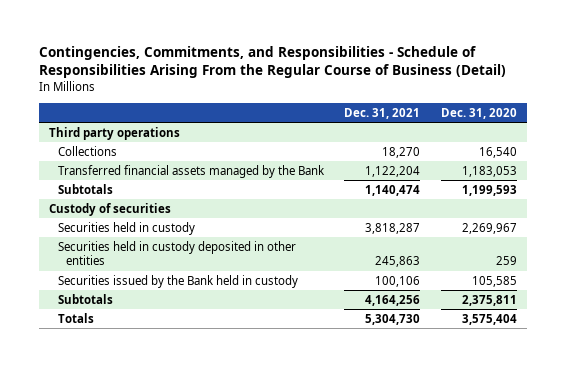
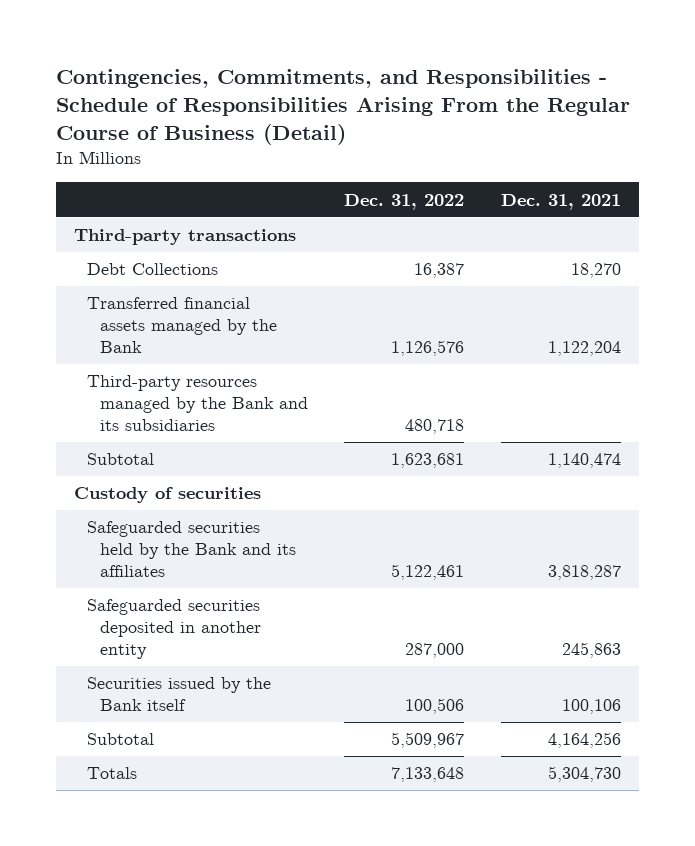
[441,107,518,119] Dec. 31, 2020 -> none
none -> [344,193,465,210] Dec. 31, 2022
[49,126,181,140] Third party operations -> [74,229,297,246] Third-party transactions
[57,145,117,156] Collections -> [87,263,219,276] Debt Collections
none -> [87,375,308,431] Third-party resources managed by the Bank and its subsidiaries
[57,183,113,194] Subtotals -> [87,453,155,466] Subtotal
[57,221,195,235] Securities held in custody -> [87,521,296,577] Safeguarded securities held by the Bank and its affiliates
[57,240,296,266] Securities held in custody deposited in other entities -> [87,599,261,659] Safeguarded securities deposited in another entity
[57,274,298,288] Securities issued by the Bank held in custody -> [87,677,272,712] Securities issued by the Bank itself
[57,293,113,304] Subtotals -> [87,733,155,746] Subtotal

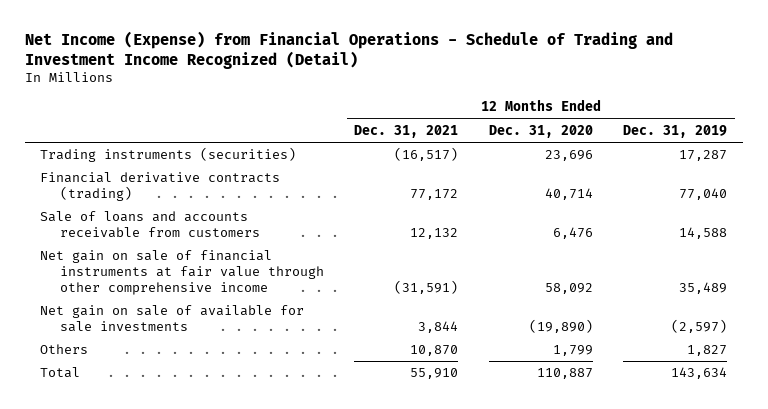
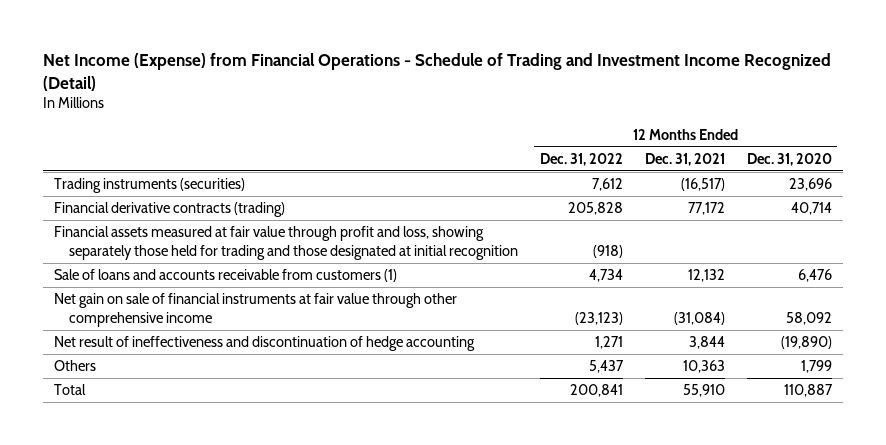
[623,124,728,138] Dec. 31, 2019 -> none
none -> [539,152,623,166] Dec. 31, 2022
none -> [54,226,518,260] Financial assets measured at fair value through profit and loss, showing separately those held for trading and those designated at initial recognition
[40,211,260,239] Sale of loans and accounts receivable from customers -> [54,269,398,283] Sale of loans and accounts receivable from customers (1)
[394,279,459,294] (31,591) -> [673,311,725,325] (31,084)
[40,305,305,333] Net gain on sale of available for sale investments -> [54,336,476,352] Net result of ineffectiveness and discontinuation of hedge accounting
[410,345,459,357] 10,870 -> [682,360,725,374] 10,363

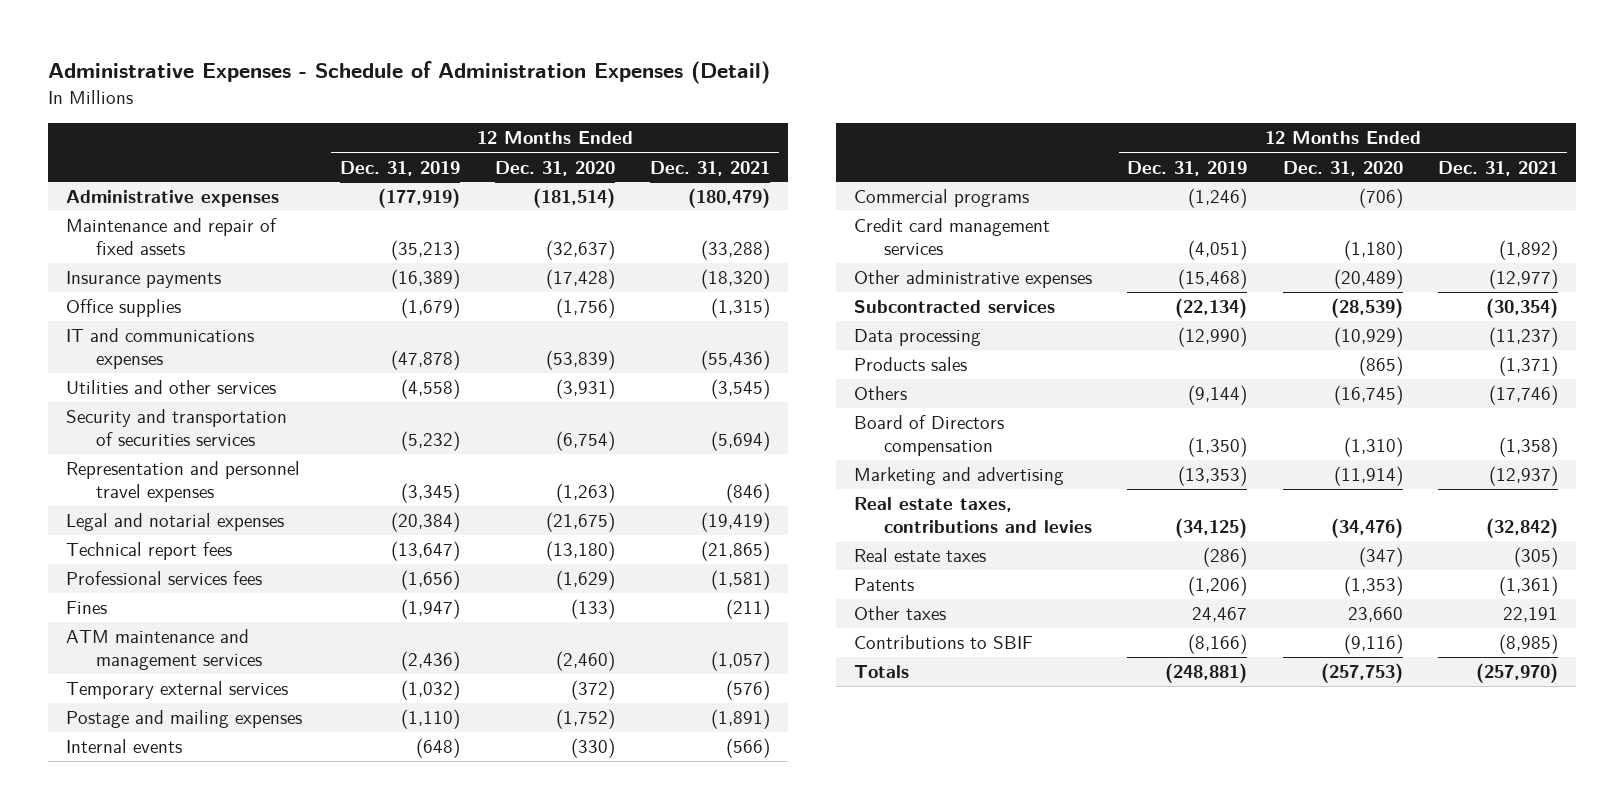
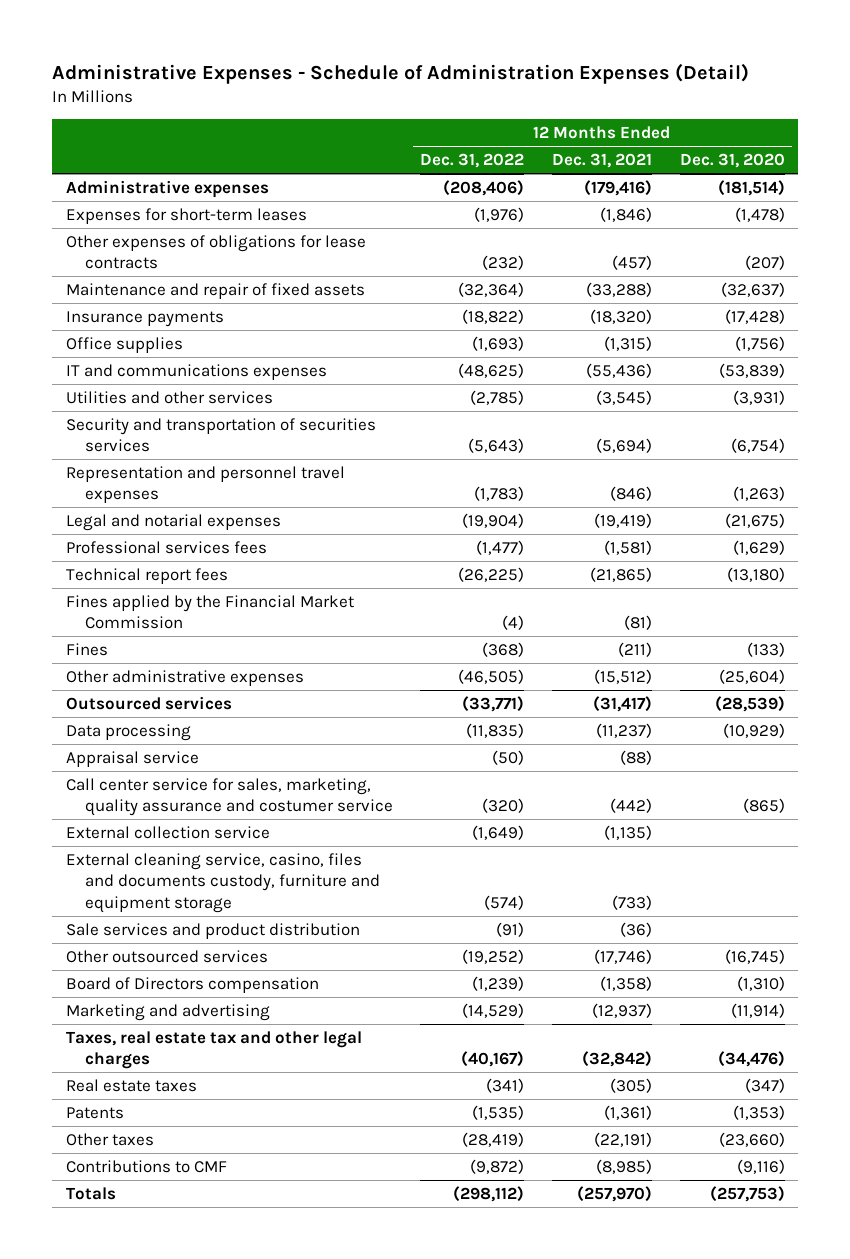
[339,160,460,176] Dec. 31, 2019 -> none
none -> [420,153,525,169] Dec. 31, 2022
[688,188,771,209] (180,479) -> [583,179,652,196] (179,416)
none -> [65,207,307,224] Expenses for short-term leases
none -> [65,234,366,270] Other expenses of obligations for lease contracts
[65,542,232,561] Technical report fees -> [65,567,228,584] Technical report fees
none -> [65,594,354,630] Fines applied by the Financial Market Commission
[65,629,263,671] ATM maintenance and management services -> none
[65,681,288,700] Temporary external services -> none
[65,710,302,729] Postage and mailing expenses -> none
[65,739,182,754] Internal events -> none
[853,189,1029,208] Commercial programs -> none
[853,218,1050,256] Credit card management services -> none
[853,300,1055,314] Subcontracted services -> none
[1333,269,1403,290] (20,489) -> [718,668,785,684] (25,604)
[1489,269,1559,290] (12,977) -> [593,668,652,684] (15,512)
none -> [65,695,232,710] Outsourced services
[853,357,967,372] Products sales -> none
none -> [65,750,199,767] Appraisal service
none -> [65,777,393,817] Call center service for sales, marketing, quality assurance and costumer service
none -> [65,825,270,839] External collection service
none -> [65,852,380,913] External cleaning service, casino, files and documents custody, furniture and equipment storage
none -> [65,922,360,939] Sale services and product distribution
[853,386,907,401] Others -> [65,949,268,963] Other outsourced services
[853,497,1092,534] Real estate taxes, contributions and levies -> [65,1030,362,1070] Taxes, real estate tax and other legal charges
[1347,607,1403,623] 23,660 -> [718,1131,785,1147] (23,660)
[1503,607,1559,623] 22,191 -> [593,1131,652,1147] (22,191)
[853,635,1033,650] Contributions to SBIF -> [65,1159,227,1173] Contributions to CMF

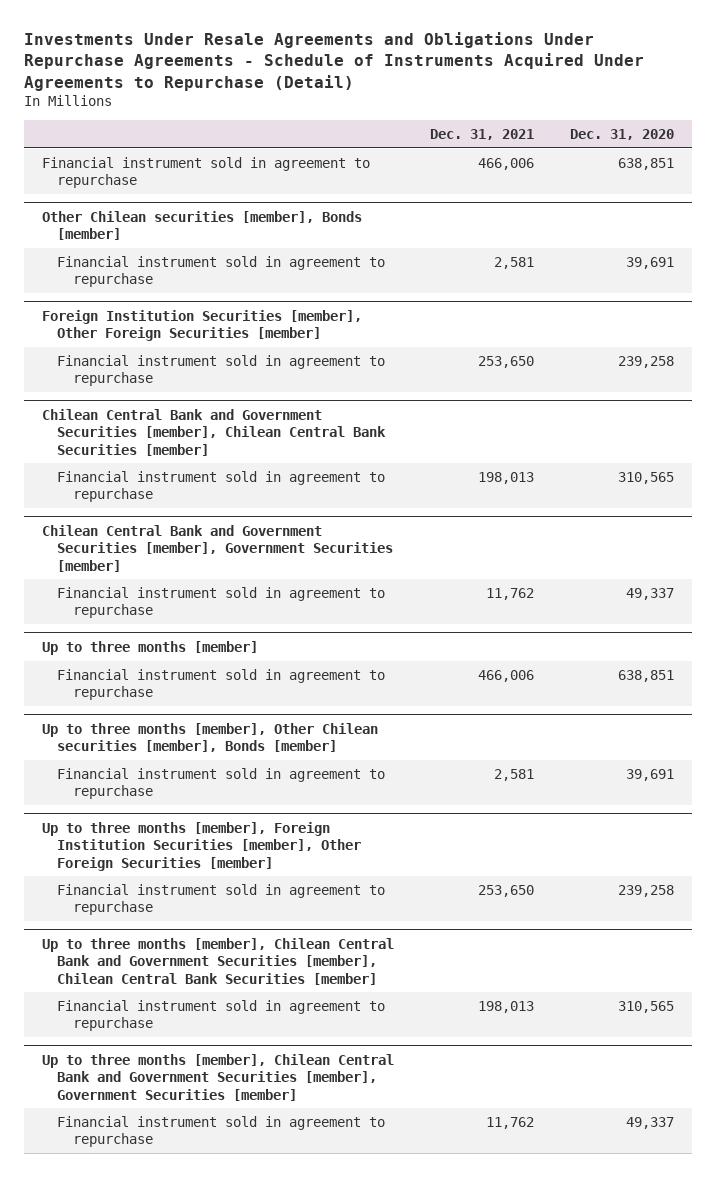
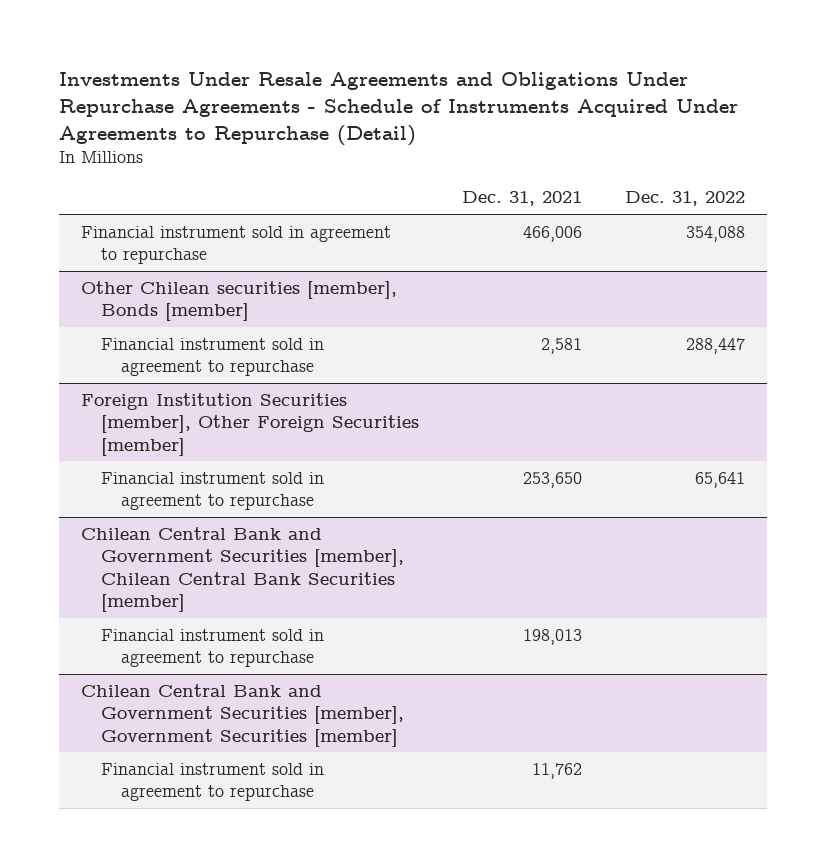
[569,128,674,140] Dec. 31, 2020 -> none
none -> [625,191,746,207] Dec. 31, 2022
[41,640,258,655] Up to three months [member] -> none
[57,668,386,701] Financial instrument sold in agreement to repurchase -> none
[41,722,378,753] Up to three months [member], Other Chilean securities [member], Bonds [member] -> none
[57,767,386,800] Financial instrument sold in agreement to repurchase -> none
[41,821,362,871] Up to three months [member], Foreign Institution Securities [member], Other Foreign Securities [member] -> none
[57,883,386,916] Financial instrument sold in agreement to repurchase -> none
[41,937,394,985] Up to three months [member], Chilean Central Bank and Government Securities [member], Chilean Central Bank Securities [member] -> none
[57,999,386,1032] Financial instrument sold in agreement to repurchase -> none
[41,1053,394,1101] Up to three months [member], Chilean Central Bank and Government Securities [member], Government Securities [member] -> none
[57,1115,386,1148] Financial instrument sold in agreement to repurchase -> none

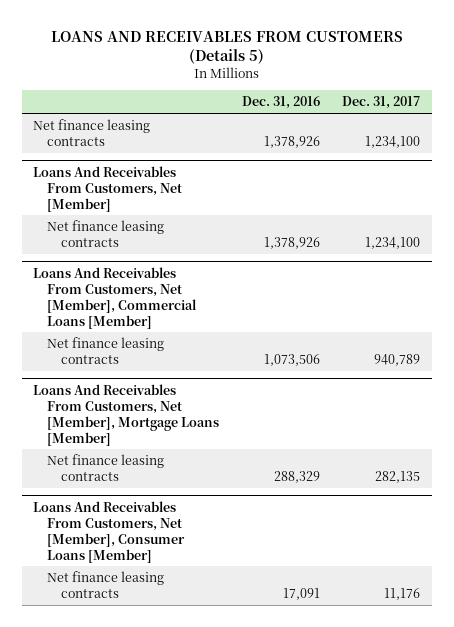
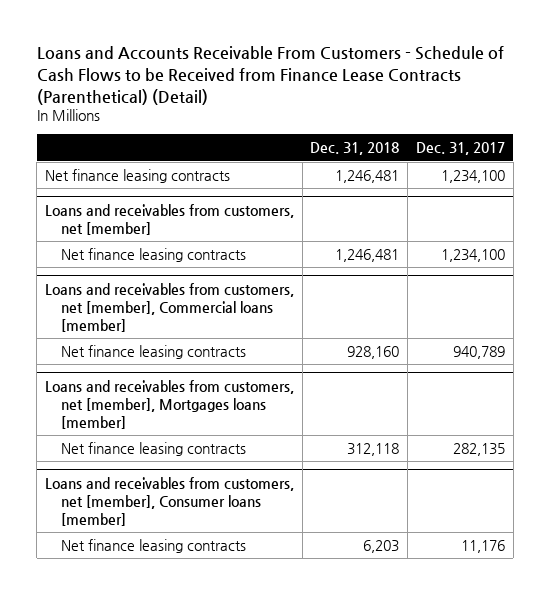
[50,30,403,64] LOANS AND RECEIVABLES FROM CUSTOMERS (Details 5) -> [36,46,504,105] Loans and Accounts Receivable From Customers - Schedule of Cash Flows to be Received from Finance Lease Contracts (Parenthetical) (Detail)
[241,96,320,110] Dec. 31, 2016 -> none
none -> [310,142,400,156] Dec. 31, 2018
[33,165,183,212] Loans And Receivables From Customers, Net [Member] -> [44,203,294,235] Loans and receivables from customers, net [member]
[33,266,198,329] Loans And Receivables From Customers, Net [Member], Commercial Loans [Member] -> [44,282,294,332] Loans and receivables from customers, net [member], Commercial loans [member]
[33,383,220,446] Loans And Receivables From Customers, Net [Member], Mortgage Loans [Member] -> [44,379,294,429] Loans and receivables from customers, net [member], Mortgages loans [member]
[33,500,186,563] Loans And Receivables From Customers, Net [Member], Consumer Loans [Member] -> [44,476,294,526] Loans and receivables from customers, net [member], Consumer loans [member]

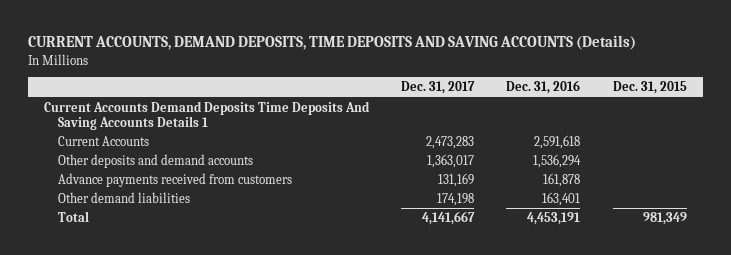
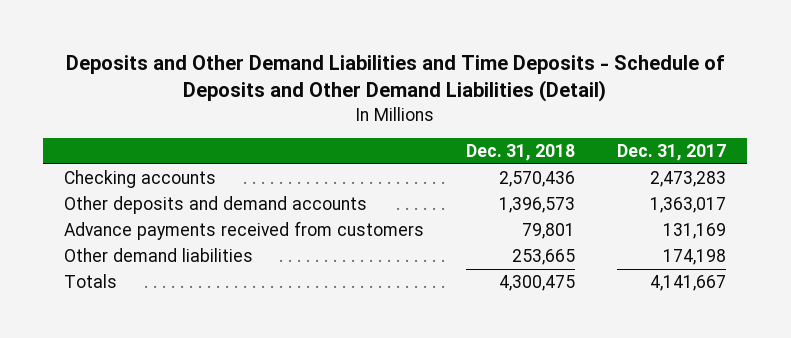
[27,35,636,51] CURRENT ACCOUNTS, DEMAND DEPOSITS, TIME DEPOSITS AND SAVING ACCOUNTS (Details) -> [66,55,725,103] Deposits and Other Demand Liabilities and Time Deposits - Schedule of Deposits and Other Demand Liabilities (Detail)
[506,80,581,95] Dec. 31, 2016 -> none
[612,81,687,95] Dec. 31, 2015 -> none
none -> [466,143,576,161] Dec. 31, 2018
[43,100,370,130] Current Accounts Demand Deposits Time Deposits And Saving Accounts Details 1 -> none
[57,135,149,146] Current Accounts -> [64,170,217,189] Checking accounts
[57,210,89,222] Total -> [64,274,118,289] Totals

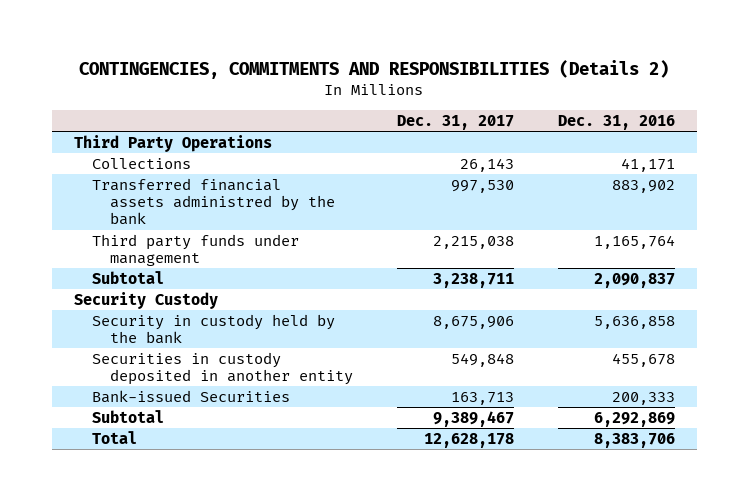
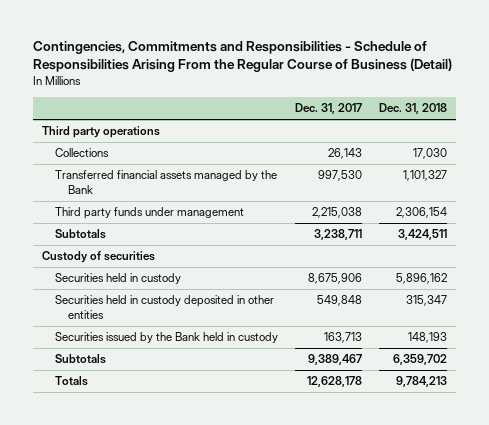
[79,60,670,80] CONTINGENCIES, COMMITMENTS AND RESPONSIBILITIES (Details 2) -> [33,41,453,73] Contingencies, Commitments and Responsibilities - Schedule of Responsibilities Arising From the Regular Course of Business (Detail)
[557,115,675,131] Dec. 31, 2016 -> none
none -> [378,103,447,115] Dec. 31, 2018
[73,134,272,152] Third Party Operations -> [41,126,160,139] Third party operations
[92,177,336,226] Transferred financial assets administred by the bank -> [54,170,277,195] Transferred financial assets managed by the Bank
[92,270,165,284] Subtotal -> [54,229,106,240] Subtotals
[73,291,218,309] Security Custody -> [41,251,155,264] Custody of securities
[92,313,336,345] Security in custody held by the bank -> [54,273,181,285] Securities held in custody
[92,351,354,386] Securities in custody deposited in another entity -> [54,295,274,320] Securities held in custody deposited in other entities
[92,389,291,403] Bank-issued Securities -> [54,332,278,344] Securities issued by the Bank held in custody
[92,409,165,423] Subtotal -> [54,354,106,365] Subtotals
[92,430,138,444] Total -> [54,376,88,387] Totals

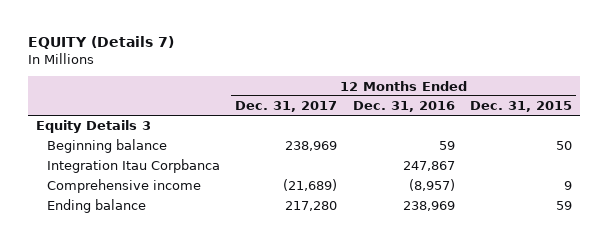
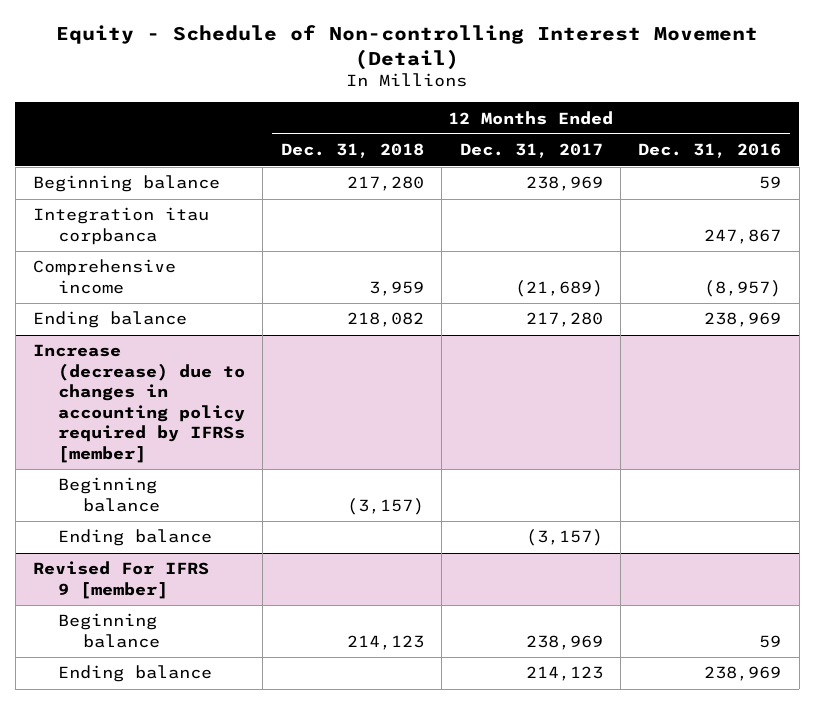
[28,36,175,50] EQUITY (Details 7) -> [56,24,759,70] Equity - Schedule of Non-controlling Interest Movement (Detail)
[470,101,573,113] Dec. 31, 2015 -> none
none -> [280,143,424,159] Dec. 31, 2018
[35,120,151,134] Equity Details 3 -> none
[46,159,220,174] Integration Itau Corpbanca -> [33,207,210,245] Integration itau corpbanca
none -> [33,344,245,463] Increase (decrease) due to changes in accounting policy required by IFRSs [member]
none -> [57,477,160,512] Beginning balance
none -> [57,529,212,547] Ending balance
none -> [33,561,210,599] Revised For IFRS 9 [member]
none -> [57,613,160,648] Beginning balance
none -> [57,665,212,683] Ending balance

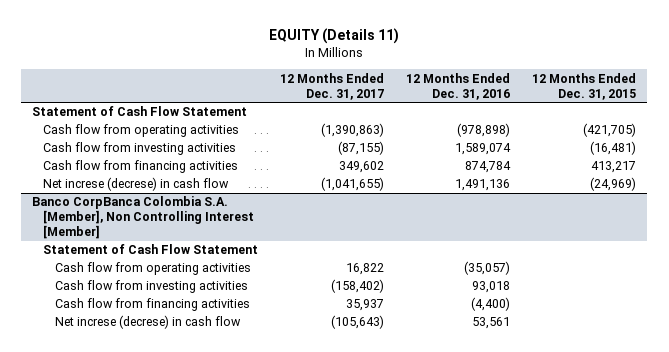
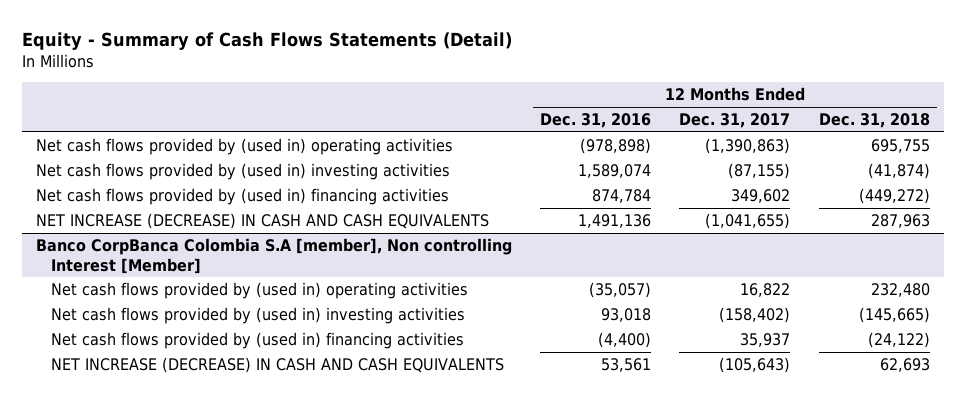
[269,28,400,45] EQUITY (Details 11) -> [22,32,513,51] Equity - Summary of Cash Flows Statements (Detail)
[532,72,637,100] 12 Months Ended Dec. 31, 2015 -> none
none -> [818,113,930,129] Dec. 31, 2018
[32,106,248,117] Statement of Cash Flow Statement -> none
[43,244,259,255] Statement of Cash Flow Statement -> none
[43,124,240,138] Cash flow from operating activities -> [36,137,454,155] Net cash flows provided by (used in) operating activities
[43,142,237,156] Cash flow from investing activities -> [36,162,451,180] Net cash flows provided by (used in) investing activities
[43,160,239,174] Cash flow from financing activities -> [36,187,450,205] Net cash flows provided by (used in) financing activities
[43,177,230,192] Net increse (decrese) in cash flow -> [36,212,490,229] NET INCREASE (DECREASE) IN CASH AND CASH EQUIVALENTS
[32,196,255,240] Banco CorpBanca Colombia S.A. [Member], Non Controlling Interest [Member] -> [36,237,513,274] Banco CorpBanca Colombia S.A [member], Non controlling Interest [Member]
[54,262,251,276] Cash flow from operating activities -> [50,281,468,299] Net cash flows provided by (used in) operating activities
[54,280,248,294] Cash flow from investing activities -> [50,306,465,324] Net cash flows provided by (used in) investing activities
[54,298,250,312] Cash flow from financing activities -> [50,331,464,349] Net cash flows provided by (used in) financing activities
[54,315,241,330] Net increse (decrese) in cash flow -> [50,356,504,373] NET INCREASE (DECREASE) IN CASH AND CASH EQUIVALENTS

